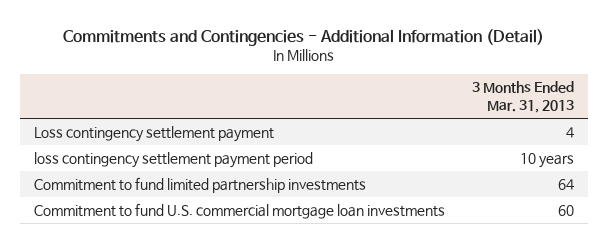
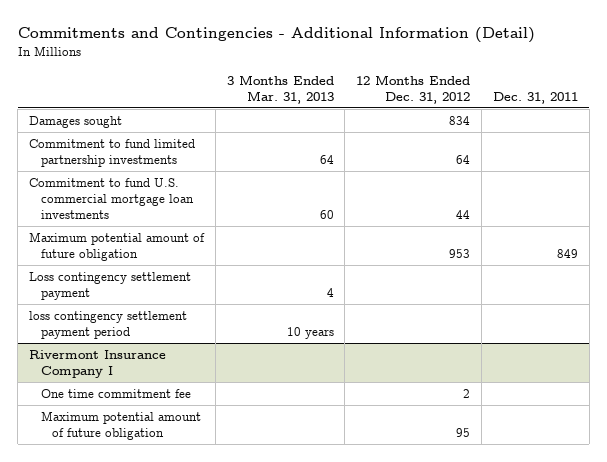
none -> [356,75,471,105] 12 Months Ended Dec. 31, 2012
none -> [492,92,578,105] Dec. 31, 2011
none -> [28,115,122,128] Damages sought
none -> [28,231,205,261] Maximum potential amount of future obligation
[33,125,274,142] Loss contingency settlement payment -> [28,271,191,300] Loss contingency settlement payment
[33,151,313,168] loss contingency settlement payment period -> [28,310,187,339] loss contingency settlement payment period
none -> [28,349,166,378] Rivermont Insurance Company I
none -> [40,388,191,398] One time commitment fee
none -> [40,410,201,440] Maximum potential amount of future obligation

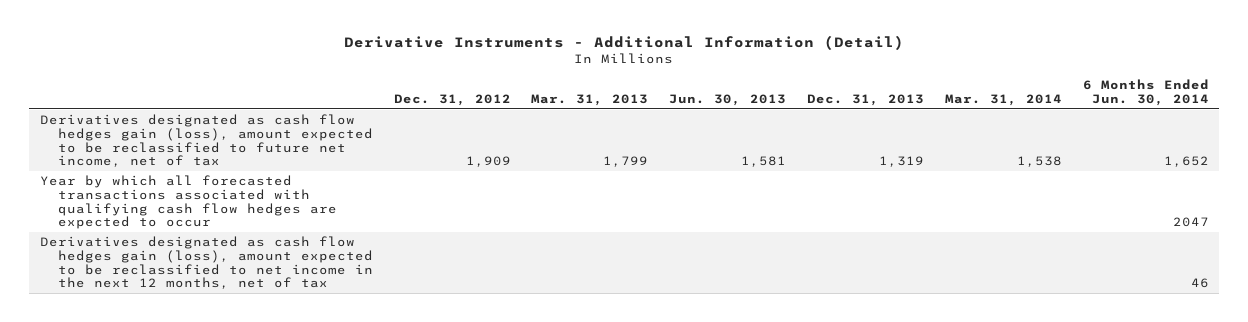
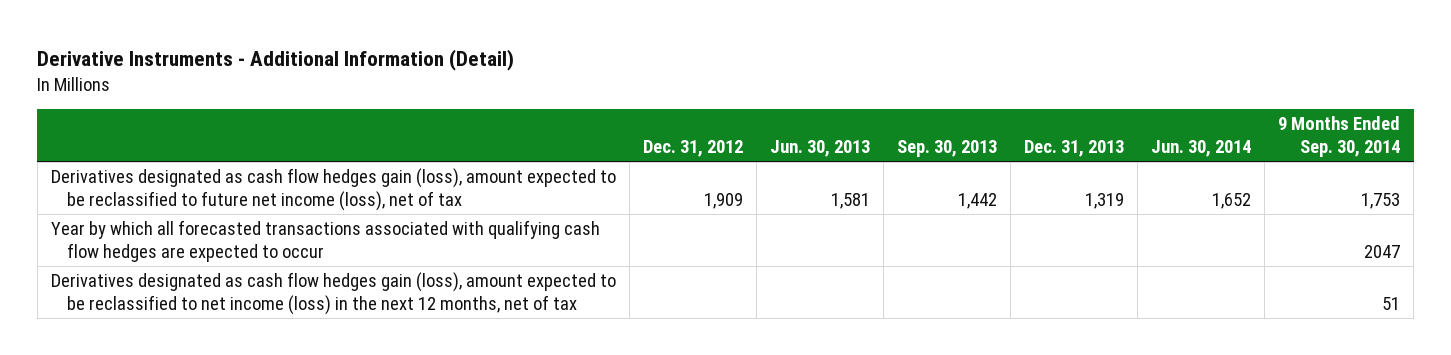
[531,94,649,107] Mar. 31, 2013 -> none
[945,94,1063,107] Mar. 31, 2014 -> none
[1082,79,1209,107] 6 Months Ended Jun. 30, 2014 -> none
none -> [897,140,998,158] Sep. 30, 2013
none -> [1151,140,1252,158] Jun. 30, 2014
none -> [1278,115,1401,158] 9 Months Ended Sep. 30, 2014
[39,114,373,168] Derivatives designated as cash flow hedges gain (loss), amount expected to be reclassified to future net income, net of tax -> [50,167,616,212] Derivatives designated as cash flow hedges gain (loss), amount expected to be reclassified to future net income (loss), net of tax
[39,236,373,290] Derivatives designated as cash flow hedges gain (loss), amount expected to be reclassified to net income in the next 12 months, net of tax -> [50,271,616,316] Derivatives designated as cash flow hedges gain (loss), amount expected to be reclassified to net income (loss) in the next 12 months, net of tax

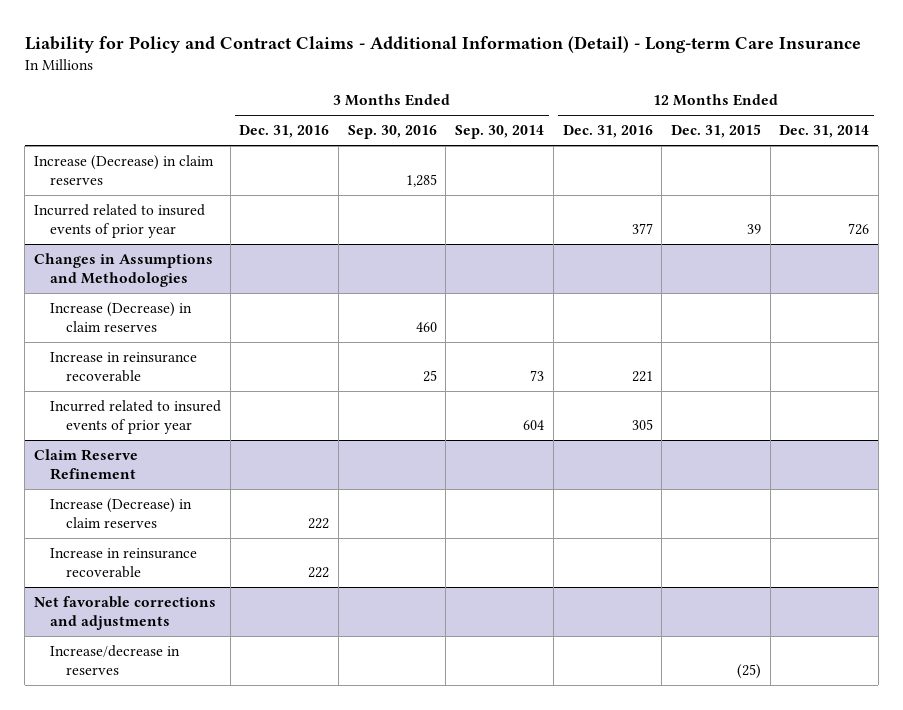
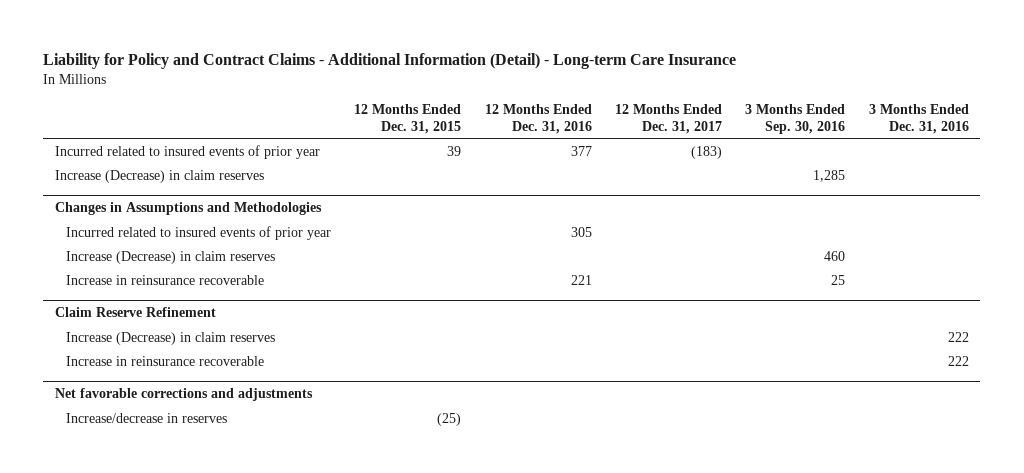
[455,125,545,140] Sep. 30, 2014 -> none
[779,125,870,139] Dec. 31, 2014 -> none
none -> [614,104,722,134] 12 Months Ended Dec. 31, 2017
[33,155,214,185] Increase (Decrease) in claim reserves -> [55,169,265,183] Increase (Decrease) in claim reserves
[50,400,222,434] Incurred related to insured events of prior year -> [65,225,331,240] Incurred related to insured events of prior year

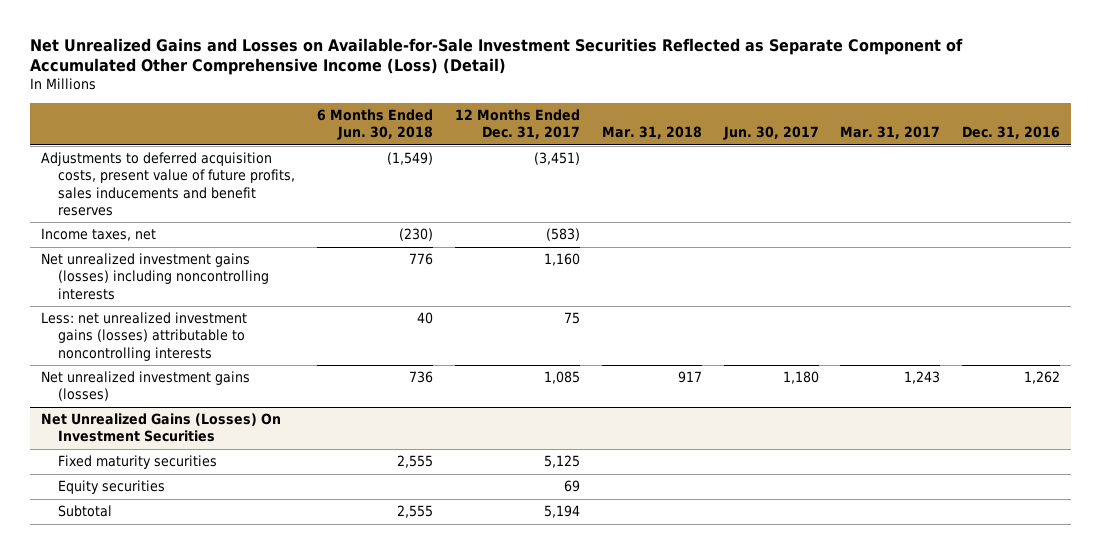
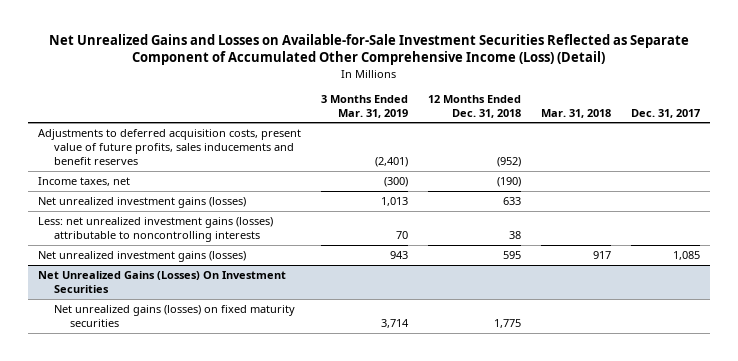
[316,109,433,141] 6 Months Ended Jun. 30, 2018 -> none
[454,109,580,140] 12 Months Ended Dec. 31, 2017 -> none
[722,126,819,141] Jun. 30, 2017 -> none
[840,126,941,140] Mar. 31, 2017 -> none
[962,126,1061,140] Dec. 31, 2016 -> none
none -> [320,94,408,118] 3 Months Ended Mar. 31, 2019
none -> [428,94,522,118] 12 Months Ended Dec. 31, 2018
none -> [631,108,701,118] Dec. 31, 2017
[40,253,269,300] Net unrealized investment gains (losses) including noncontrolling interests -> [37,196,246,208] Net unrealized investment gains (losses)
[57,480,165,495] Equity securities -> none
[57,505,112,518] Subtotal -> none
[57,455,217,470] Fixed maturity securities -> [53,304,295,327] Net unrealized gains (losses) on fixed maturity securities

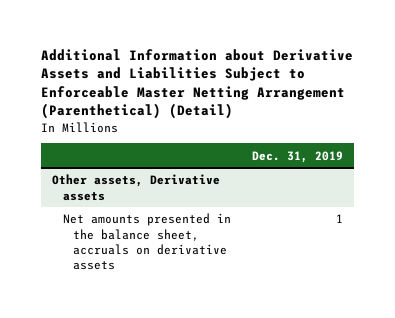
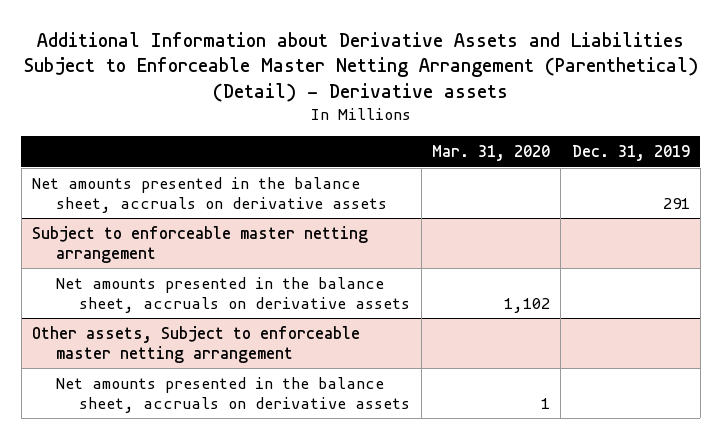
[41,48,354,120] Additional Information about Derivative Assets and Liabilities Subject to Enforceable Master Netting Arrangement (Parenthetical) (Detail) -> [23,31,698,102] Additional Information about Derivative Assets and Liabilities Subject to Enforceable Master Netting Arrangement (Parenthetical) (Detail) - Derivative assets
none -> [431,145,550,162] Mar. 31, 2020
[51,174,220,201] Other assets, Derivative assets -> none
[62,213,231,271] Net amounts presented in the balance sheet, accruals on derivative assets -> none
none -> [32,176,387,213] Net amounts presented in the balance sheet, accruals on derivative assets
none -> [32,225,369,263] Subject to enforceable master netting arrangement
none -> [55,276,411,313] Net amounts presented in the balance sheet, accruals on derivative assets
none -> [32,325,361,363] Other assets, Subject to enforceable master netting arrangement
none -> [55,376,411,413] Net amounts presented in the balance sheet, accruals on derivative assets

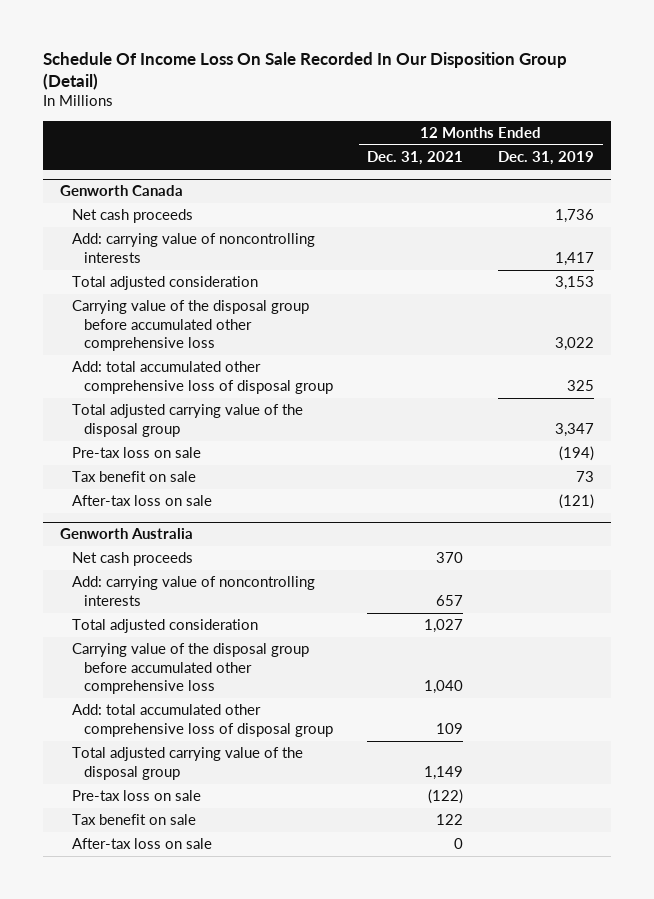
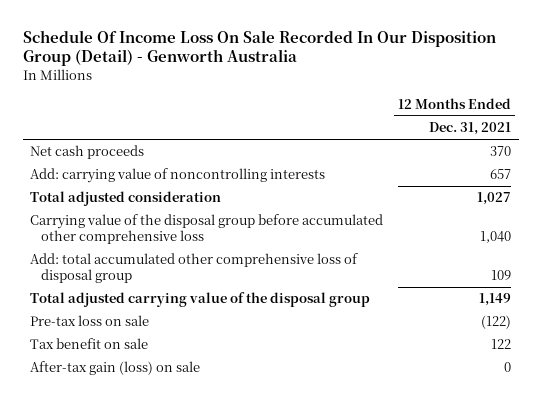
[42,51,567,91] Schedule Of Income Loss On Sale Recorded In Our Disposition Group (Detail) -> [22,29,496,67] Schedule Of Income Loss On Sale Recorded In Our Disposition Group (Detail) - Genworth Australia
[497,151,594,166] Dec. 31, 2019 -> none
[60,185,184,197] Genworth Canada -> none
[71,209,193,224] Net cash proceeds -> none
[71,233,315,263] Add: carrying value of noncontrolling interests -> none
[71,276,258,291] Total adjusted consideration -> none
[71,300,309,351] Carrying value of the disposal group before accumulated other comprehensive loss -> none
[71,361,333,394] Add: total accumulated other comprehensive loss of disposal group -> none
[71,404,303,437] Total adjusted carrying value of the disposal group -> none
[71,447,201,459] Pre-tax loss on sale -> none
[71,471,196,483] Tax benefit on sale -> none
[71,495,212,507] After-tax loss on sale -> none
[60,528,194,540] Genworth Australia -> none
[71,838,212,850] After-tax loss on sale -> [30,361,201,376] After-tax gain (loss) on sale

